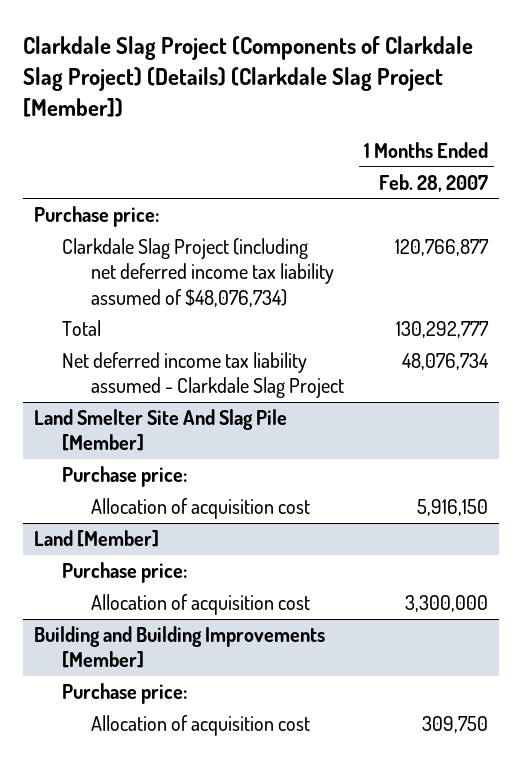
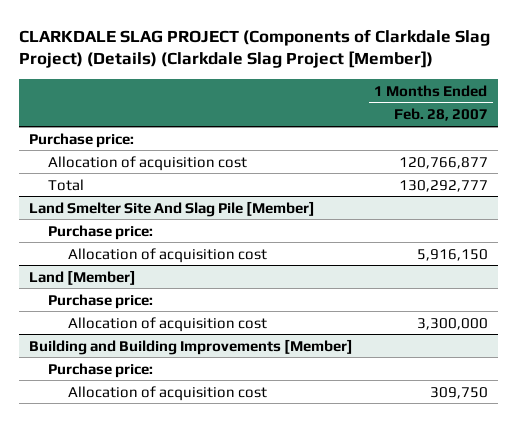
[23,36,474,117] Clarkdale Slag Project (Components of Clarkdale Slag Project) (Details) (Clarkdale Slag Project [Member]) -> [18,28,490,69] CLARKDALE SLAG PROJECT (Components of Clarkdale Slag Project) (Details) (Clarkdale Slag Project [Member])
[62,238,334,307] Clarkdale Slag Project (including net deferred income tax liability assumed of $48,076,734) -> [48,155,248,171] Allocation of acquisition cost
[62,352,344,399] Net deferred income tax liability assumed - Clarkdale Slag Project -> none

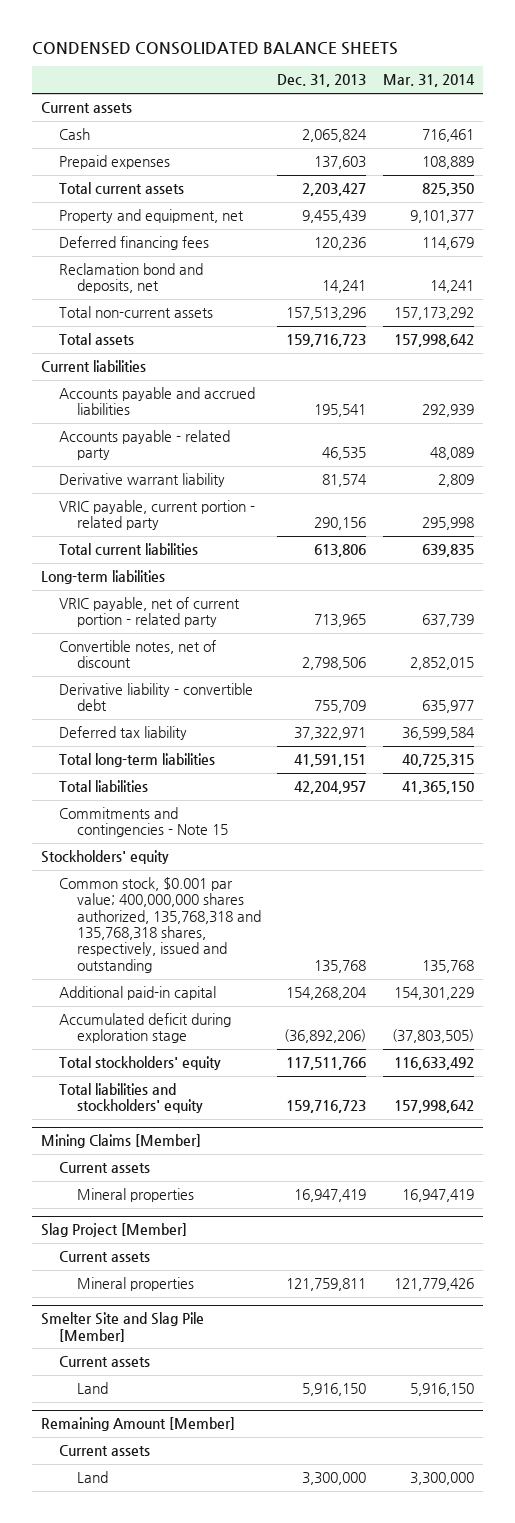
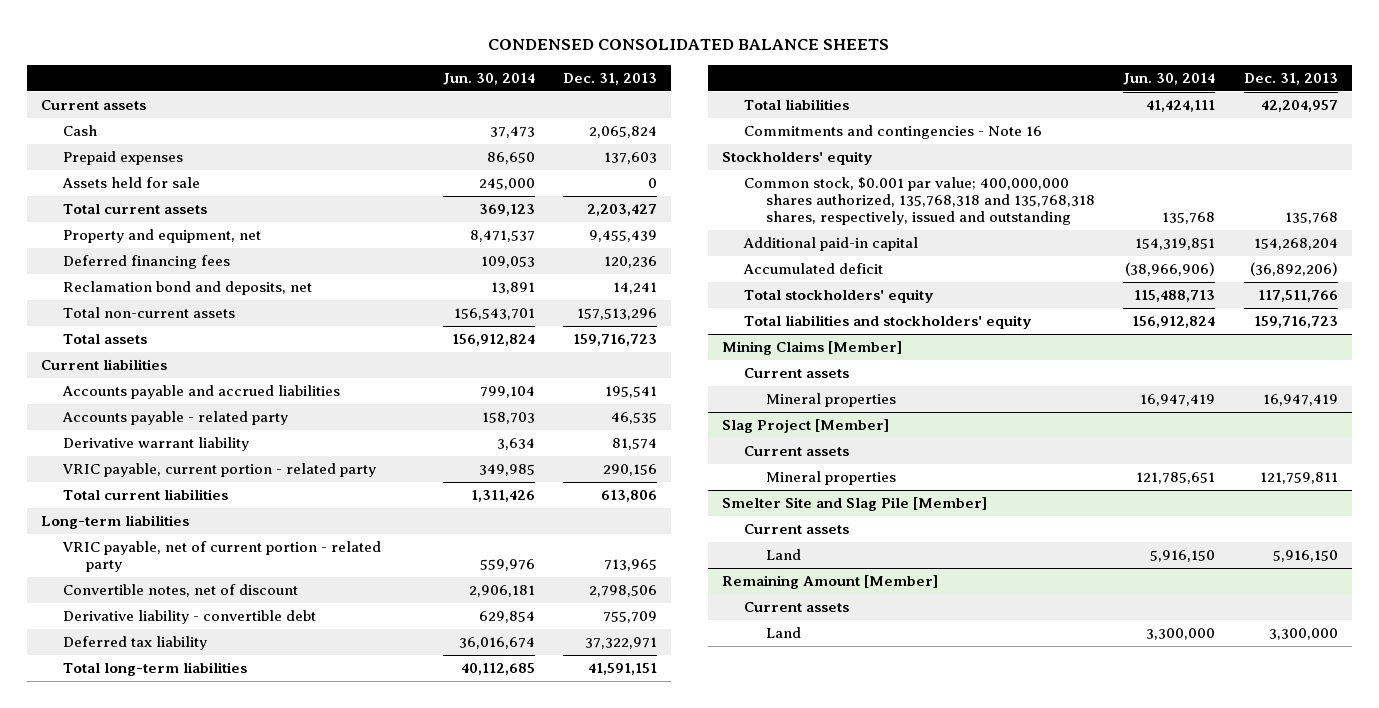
[383,74,476,88] Mar. 31, 2014 -> none
none -> [442,72,535,85] Jun. 30, 2014
none -> [62,177,201,189] Assets held for sale
[58,807,228,838] Commitments and contingencies - Note 15 -> [744,125,1043,140] Commitments and contingencies - Note 16
[58,1013,231,1044] Accumulated deficit during exploration stage -> [743,263,884,275] Accumulated deficit

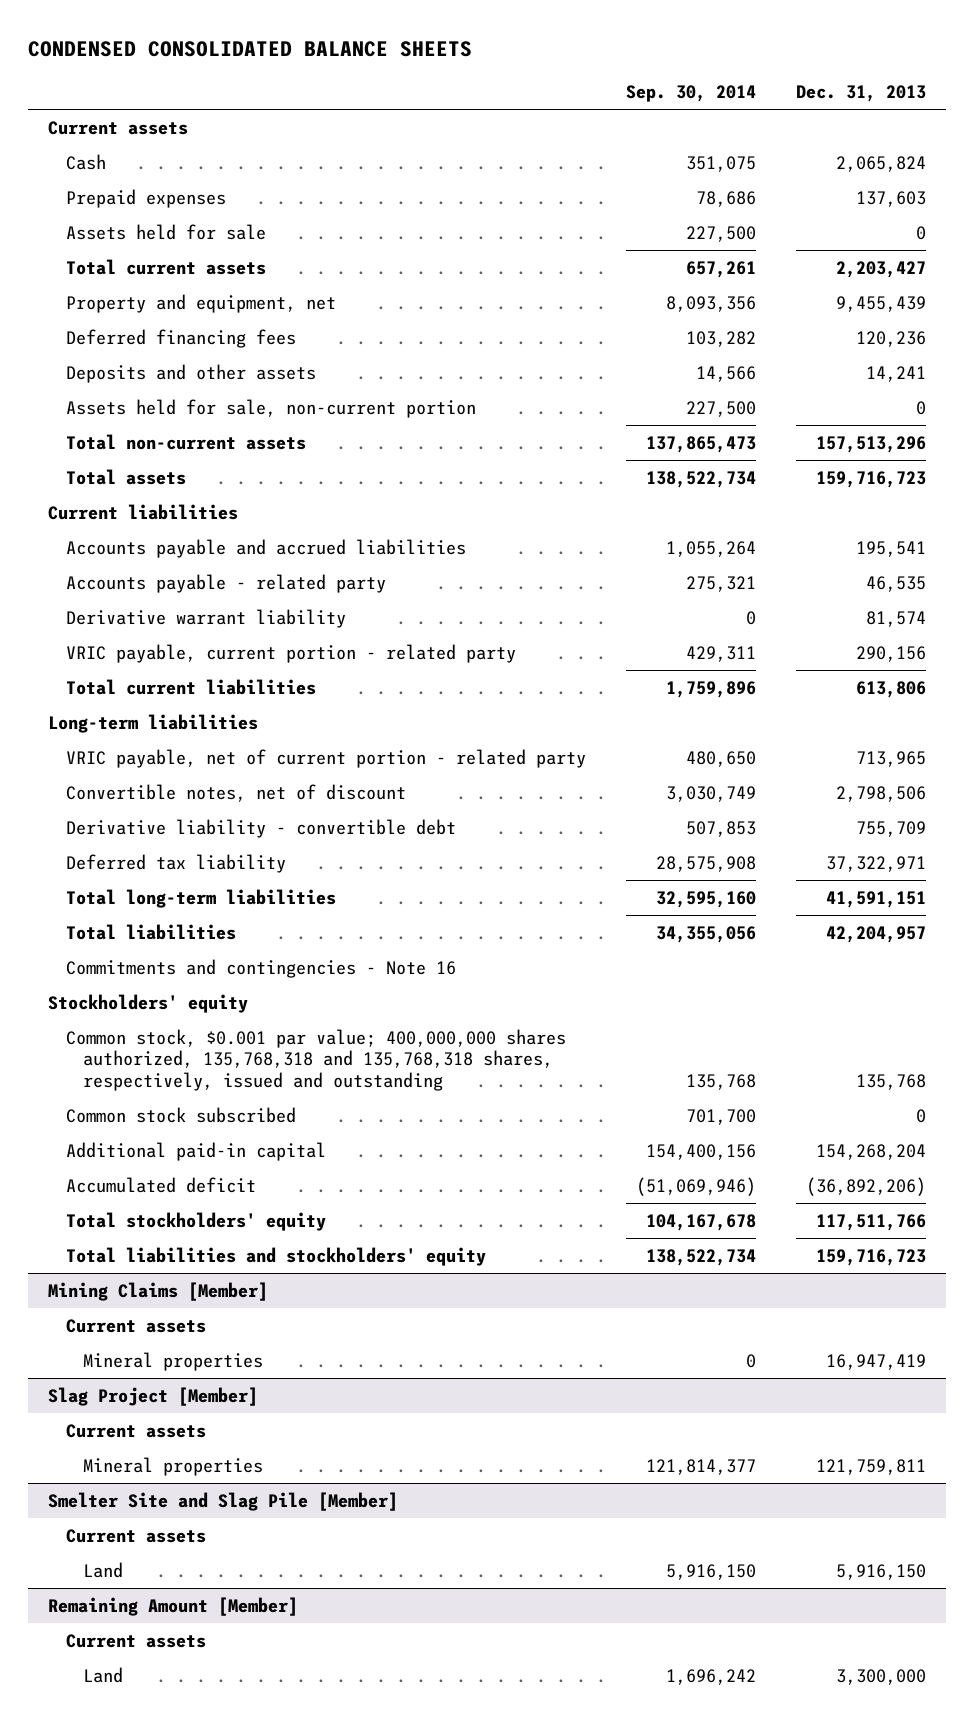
[442,72,535,85] Jun. 30, 2014 -> none
none -> [625,85,756,103] Sep. 30, 2014
[63,281,313,296] Reclamation bond and deposits, net -> [65,363,316,383] Deposits and other assets
none -> [65,398,476,418] Assets held for sale, non-current portion
none -> [65,1106,296,1123] Common stock subscribed

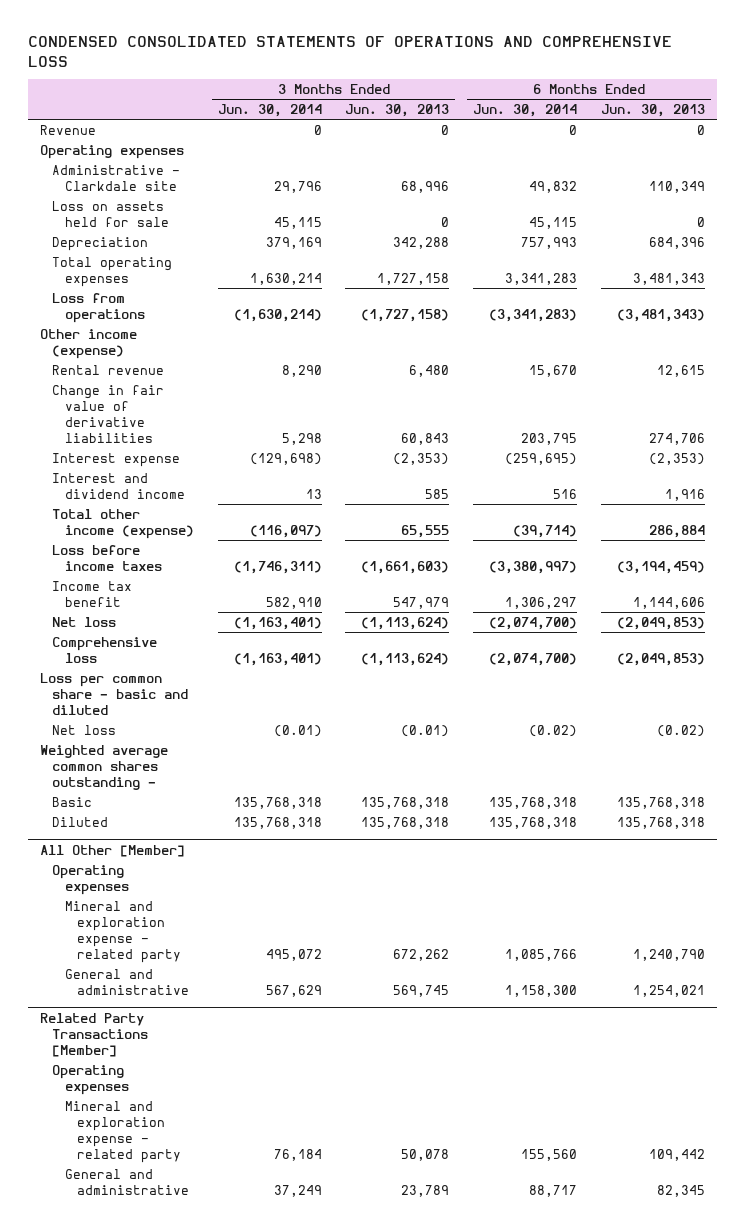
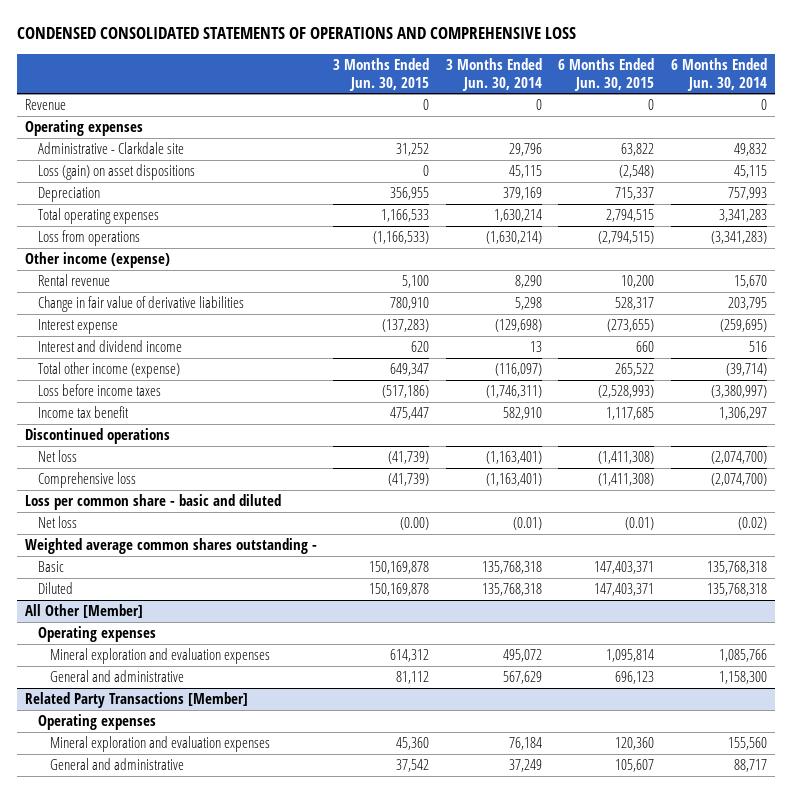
[345,104,450,118] Jun. 30, 2013 -> none
[601,104,706,118] Jun. 30, 2013 -> none
none -> [333,58,430,91] 3 Months Ended Jun. 30, 2015
none -> [558,58,655,91] 6 Months Ended Jun. 30, 2015
[52,200,169,227] Loss on assets held for sale -> [37,164,195,181] Loss (gain) on asset dispositions
none -> [24,428,170,445] Discontinued operations
[64,900,182,963] Mineral and exploration expense - related party -> [50,648,271,665] Mineral exploration and evaluation expenses
[64,1100,182,1163] Mineral and exploration expense - related party -> [50,736,271,753] Mineral exploration and evaluation expenses

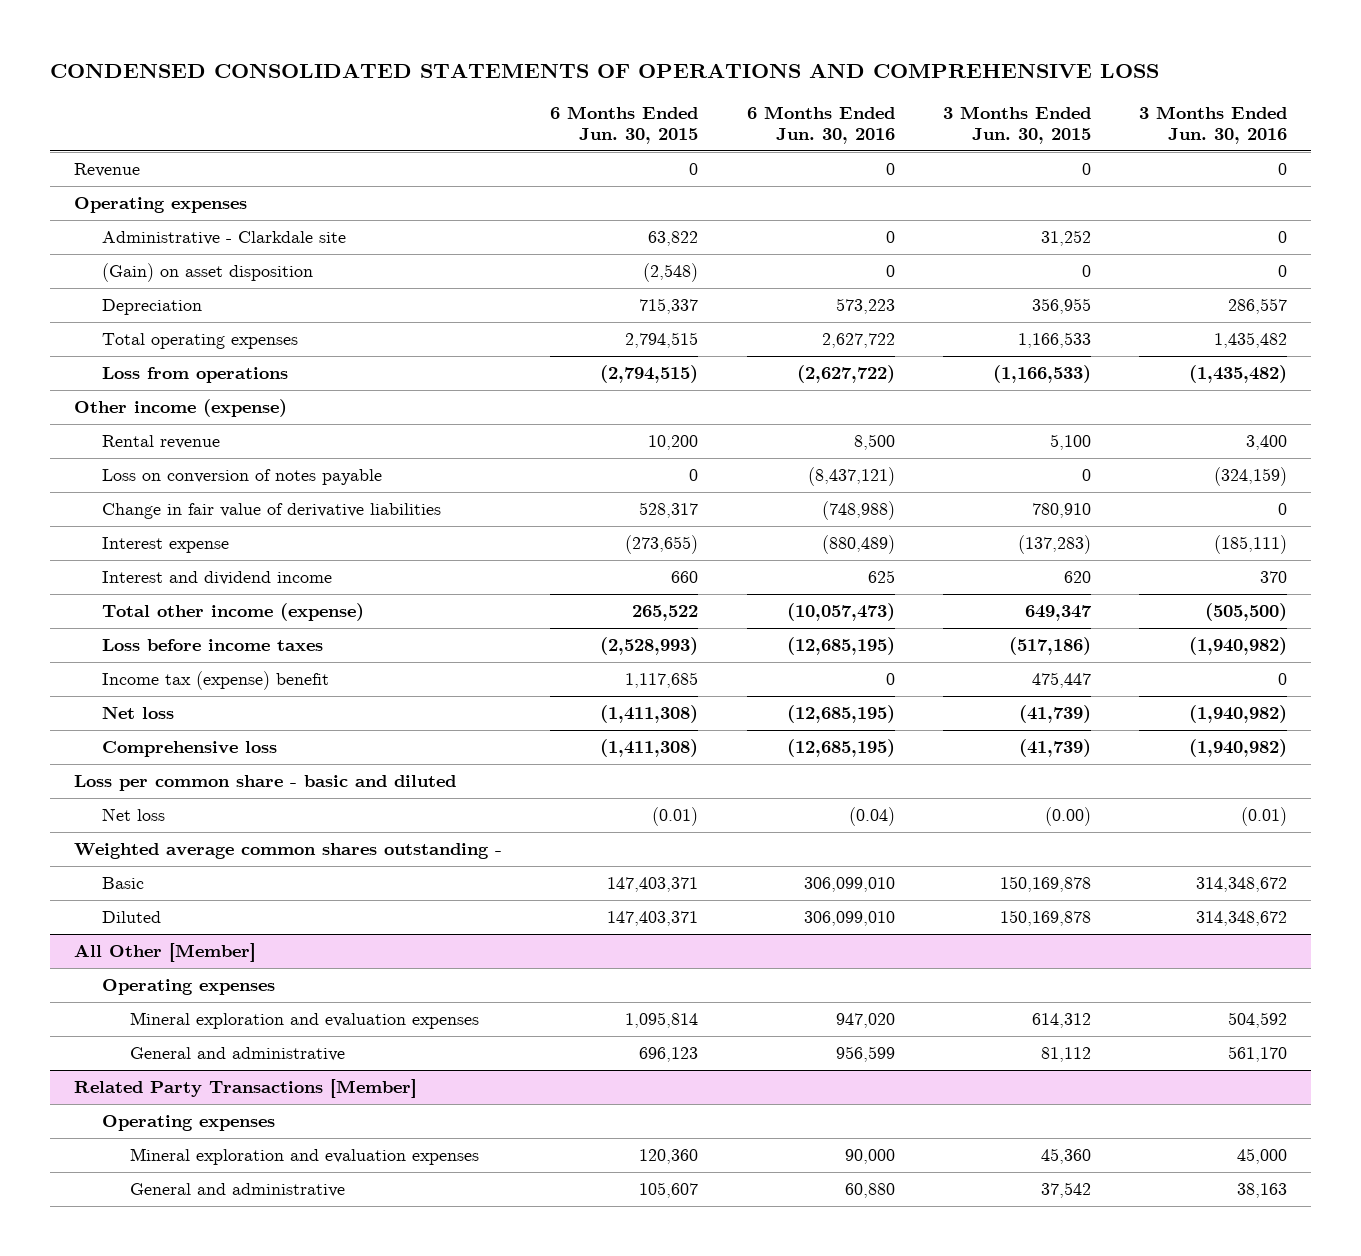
[445,58,542,91] 3 Months Ended Jun. 30, 2014 -> none
[671,58,768,91] 6 Months Ended Jun. 30, 2014 -> none
none -> [746,106,895,145] 6 Months Ended Jun. 30, 2016
none -> [1139,106,1288,145] 3 Months Ended Jun. 30, 2016
[37,164,195,181] Loss (gain) on asset dispositions -> [102,263,314,283] (Gain) on asset disposition
none -> [102,469,383,486] Loss on conversion of notes payable
[24,428,170,445] Discontinued operations -> none
[37,406,129,419] Income tax benefit -> [102,671,330,691] Income tax (expense) benefit

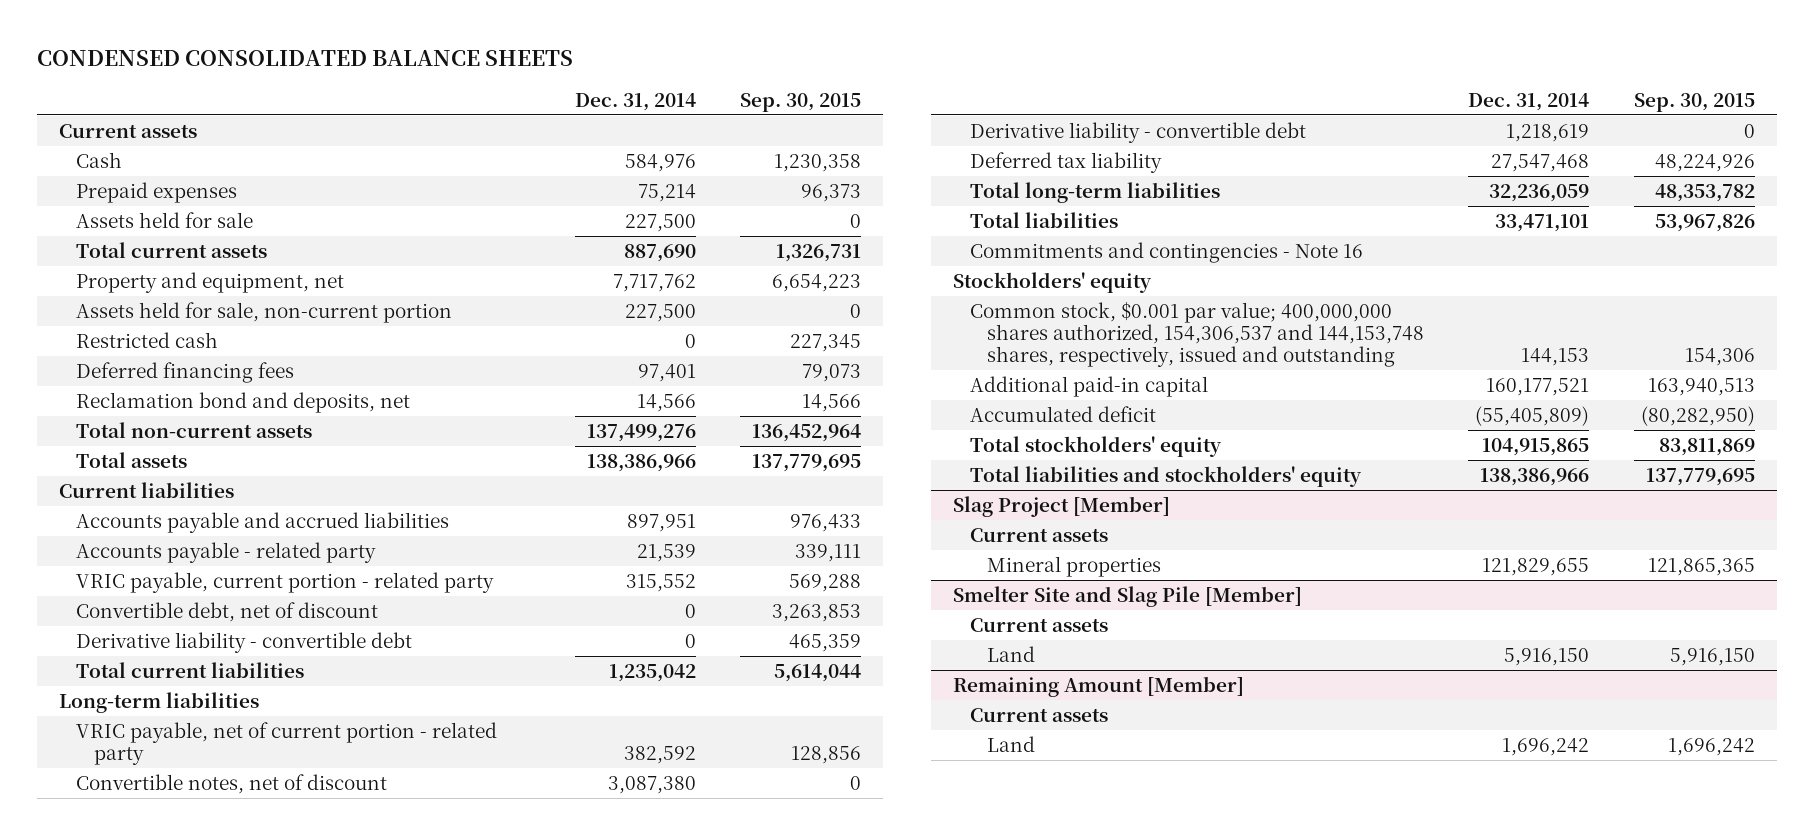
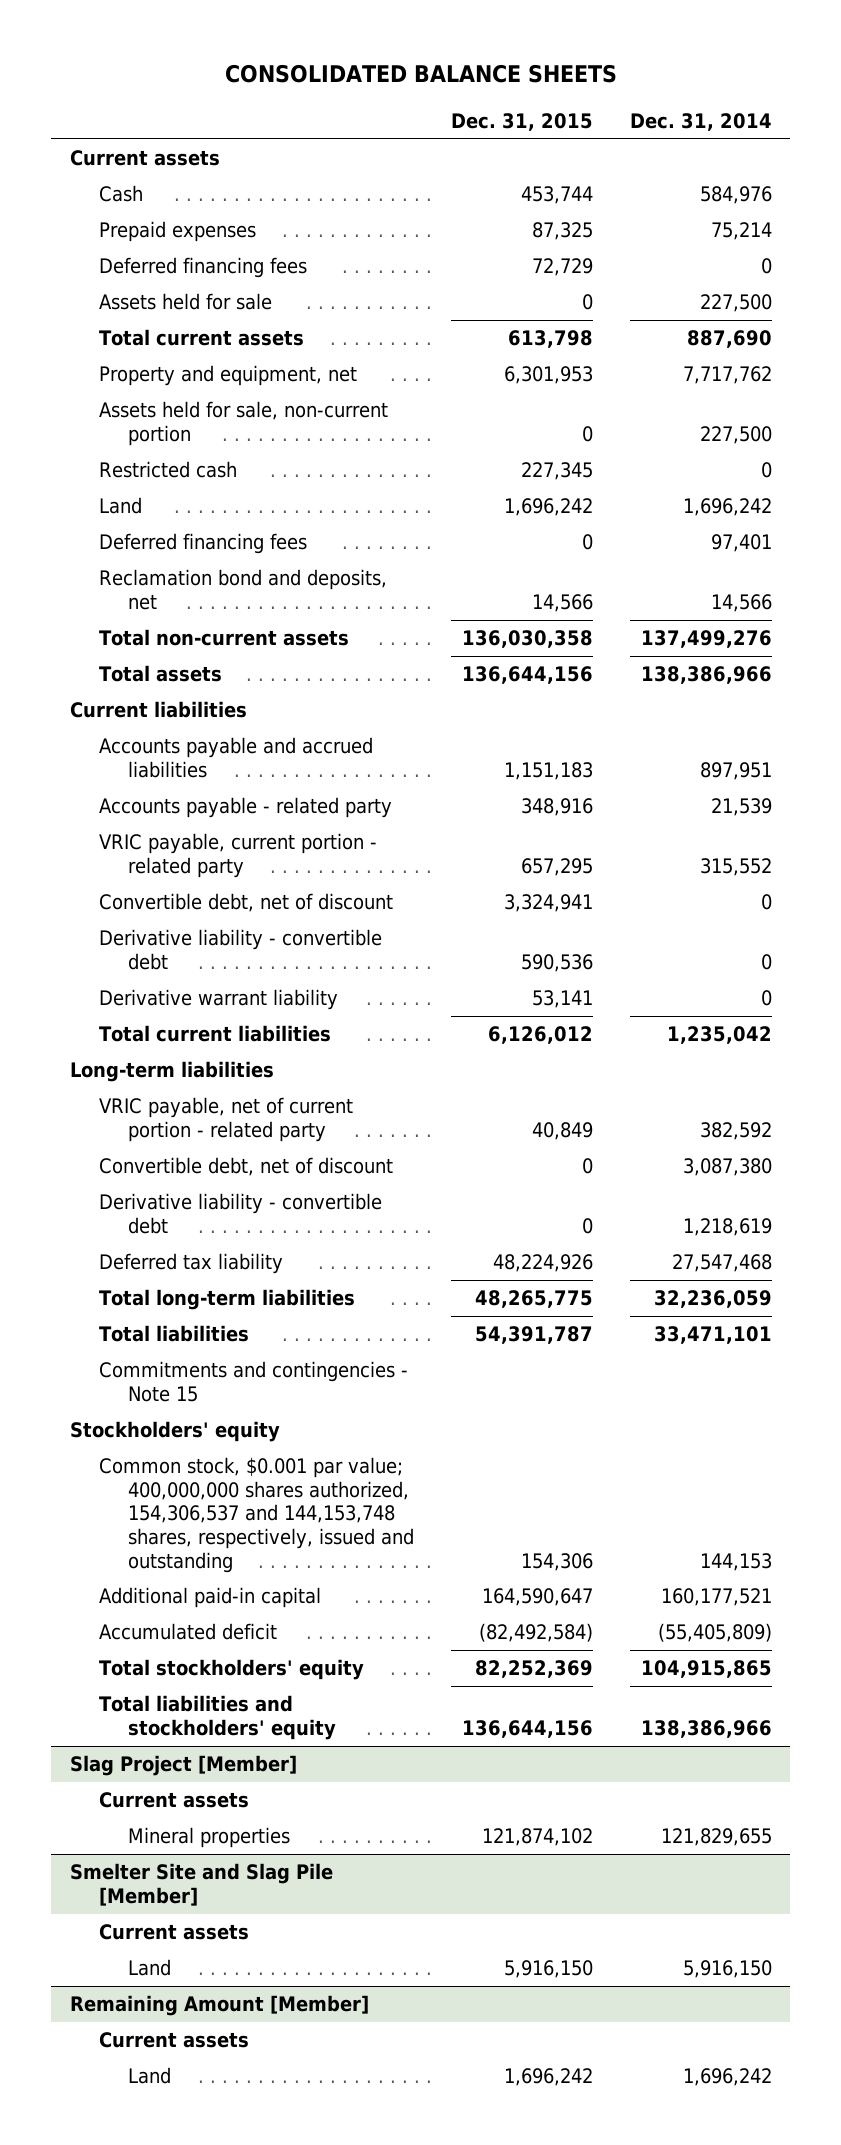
[36,50,573,67] CONDENSED CONSOLIDATED BALANCE SHEETS -> [224,64,617,84] CONSOLIDATED BALANCE SHEETS
[740,92,862,112] Sep. 30, 2015 -> none
none -> [450,113,593,132] Dec. 31, 2015
none -> [98,257,307,279] Deferred financing fees
none -> [98,497,142,515] Land
none -> [98,989,338,1011] Derivative warrant liability
[76,773,388,794] Convertible notes, net of discount -> [98,1157,393,1177] Convertible debt, net of discount
[969,241,1363,263] Commitments and contingencies - Note 16 -> [98,1361,408,1402] Commitments and contingencies - Note 15

